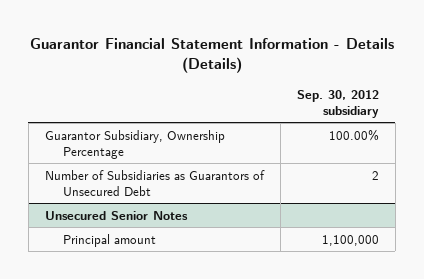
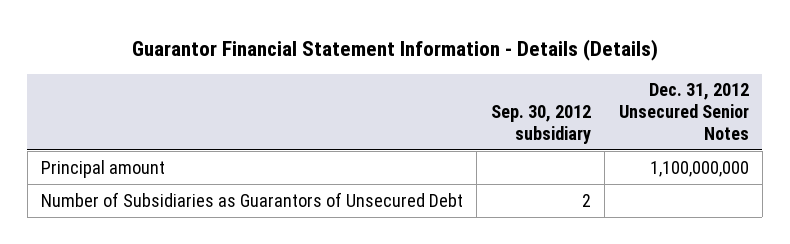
none -> [618,83,749,140] Dec. 31, 2012 Unsecured Senior Notes
[44,129,225,159] Guarantor Subsidiary, Ownership Percentage -> none
none -> [41,159,166,178] Principal amount
[44,210,188,220] Unsecured Senior Notes -> none
[63,233,157,247] Principal amount -> none

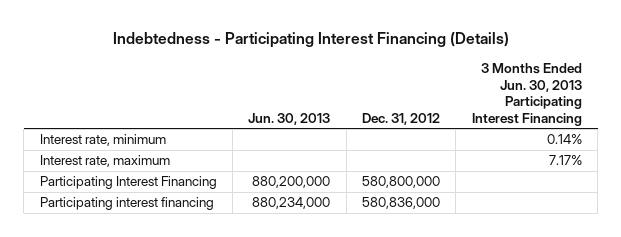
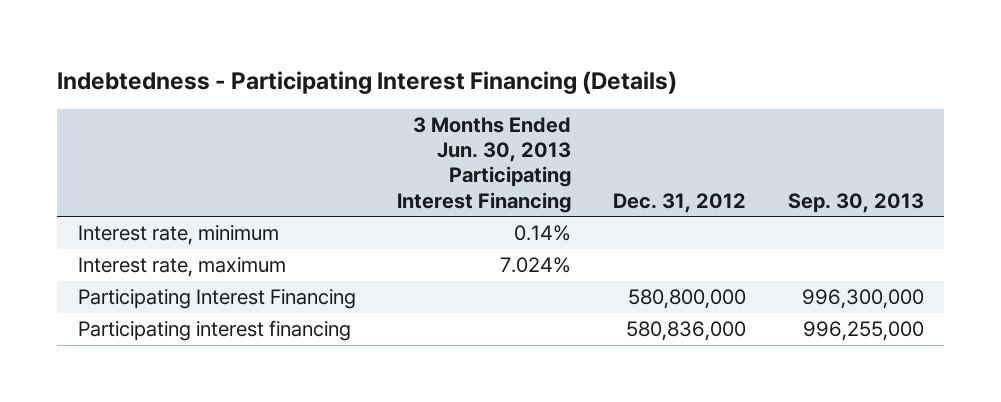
[248,112,331,125] Jun. 30, 2013 -> none
none -> [787,192,924,213] Sep. 30, 2013
[548,155,582,166] 7.17% -> [500,257,572,274] 7.024%

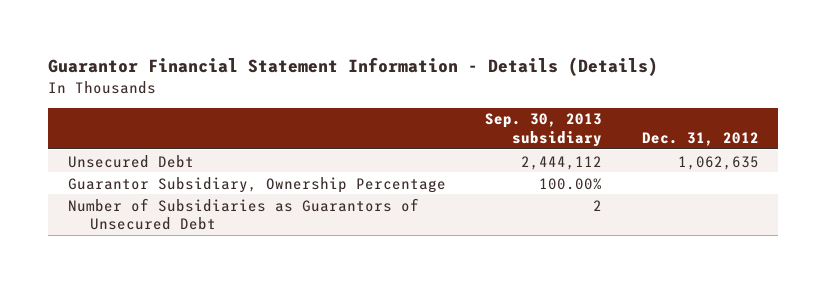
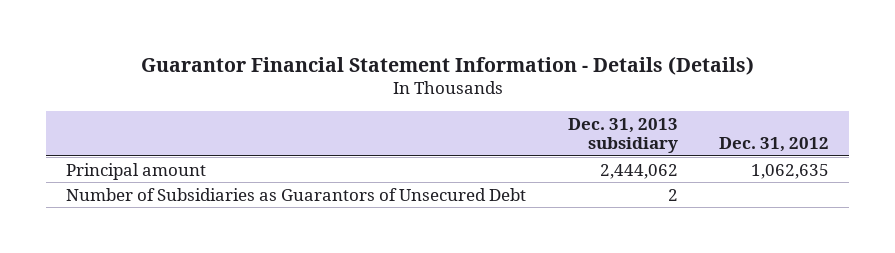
[485,113,603,147] Sep. 30, 2013 subsidiary -> none
none -> [567,117,678,154] Dec. 31, 2013 subsidiary
[68,176,447,193] Guarantor Subsidiary, Ownership Percentage -> none
[68,154,195,168] Unsecured Debt -> [66,162,207,180] Principal amount

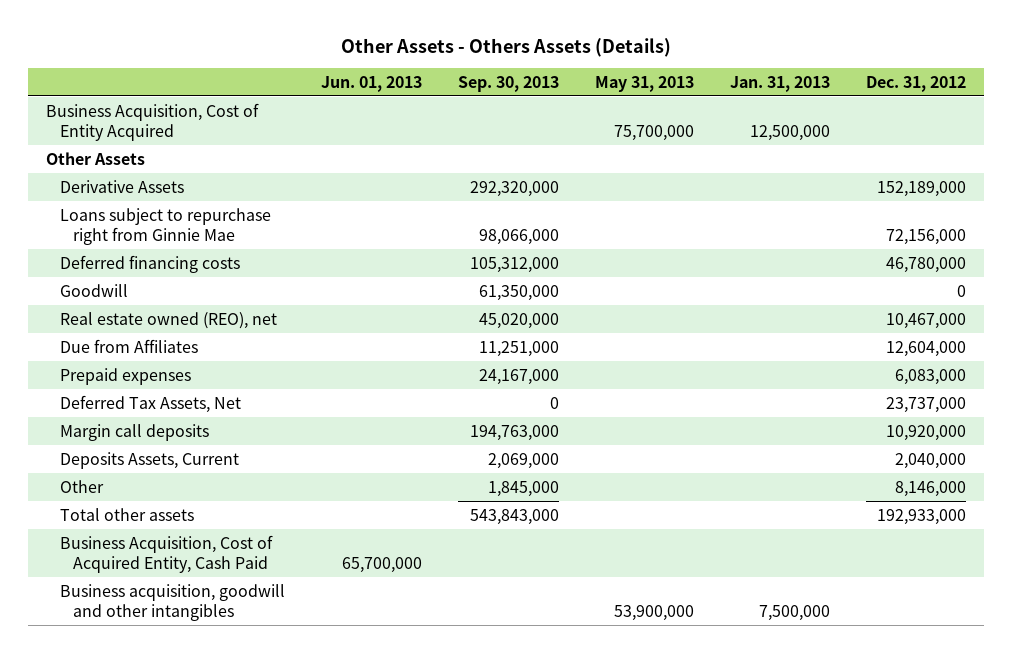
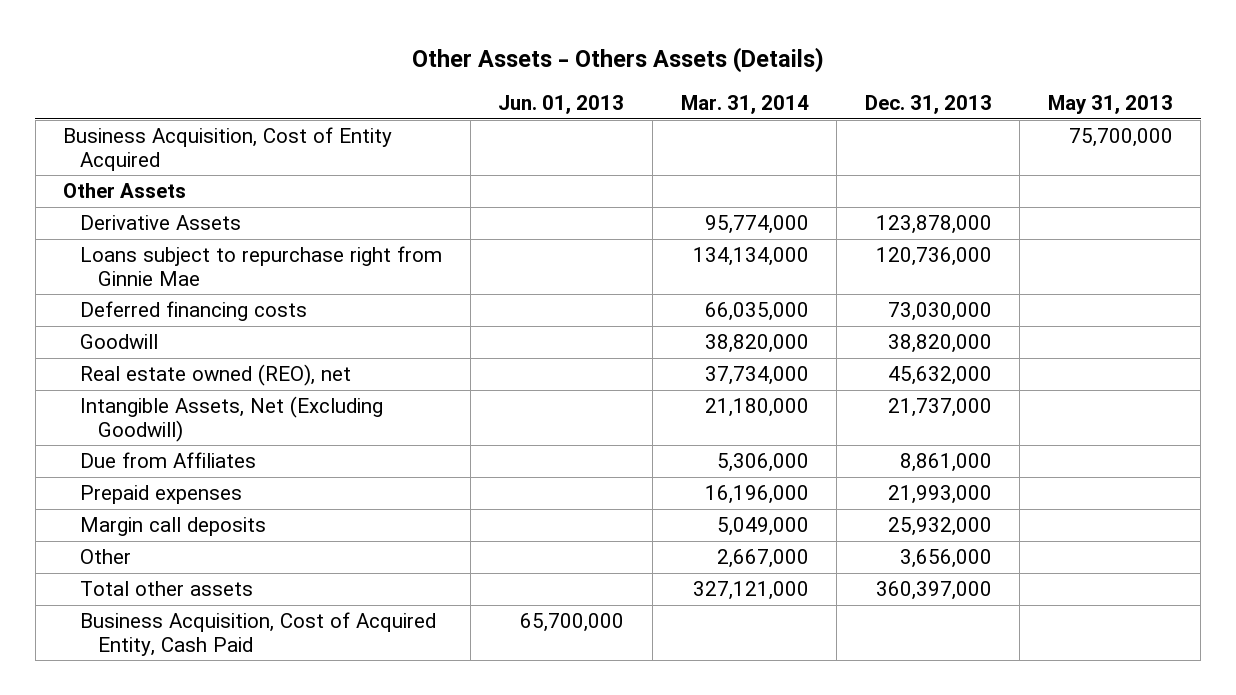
[457,75,559,92] Sep. 30, 2013 -> none
[729,75,830,92] Jan. 31, 2013 -> none
[865,75,966,92] Dec. 31, 2012 -> none
none -> [680,95,809,115] Mar. 31, 2014
none -> [864,95,992,115] Dec. 31, 2013
none -> [80,396,384,442] Intangible Assets, Net (Excluding Goodwill)
[59,394,241,413] Deferred Tax Assets, Net -> none
[59,451,239,469] Deposits Assets, Current -> none
[59,583,285,621] Business acquisition, goodwill and other intangibles -> none

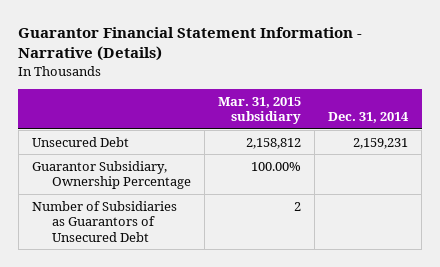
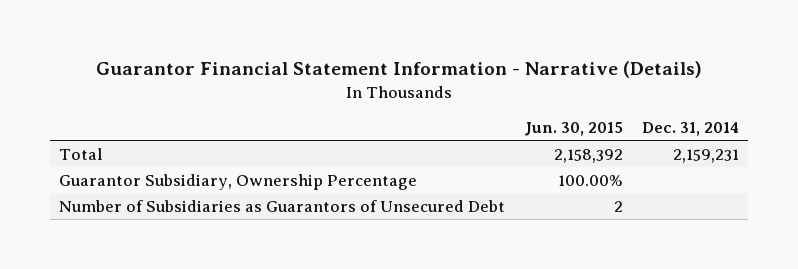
[218,96,302,125] Mar. 31, 2015 subsidiary -> none
none -> [523,121,623,136] Jun. 30, 2015
[31,136,129,147] Unsecured Debt -> [59,147,103,160] Total

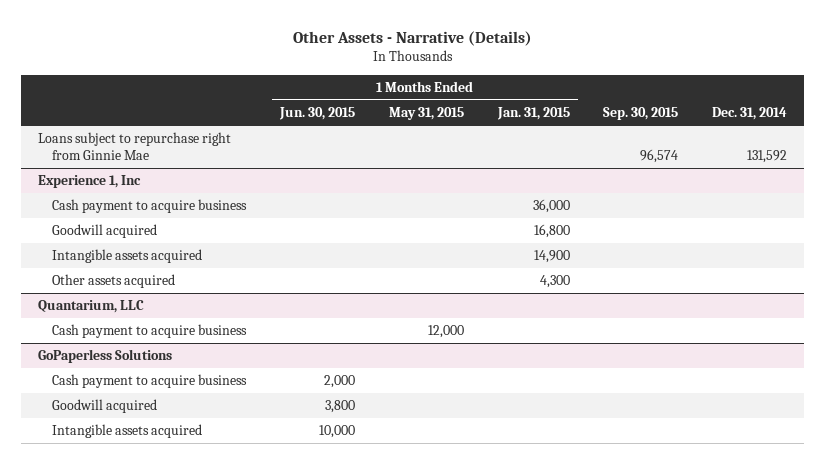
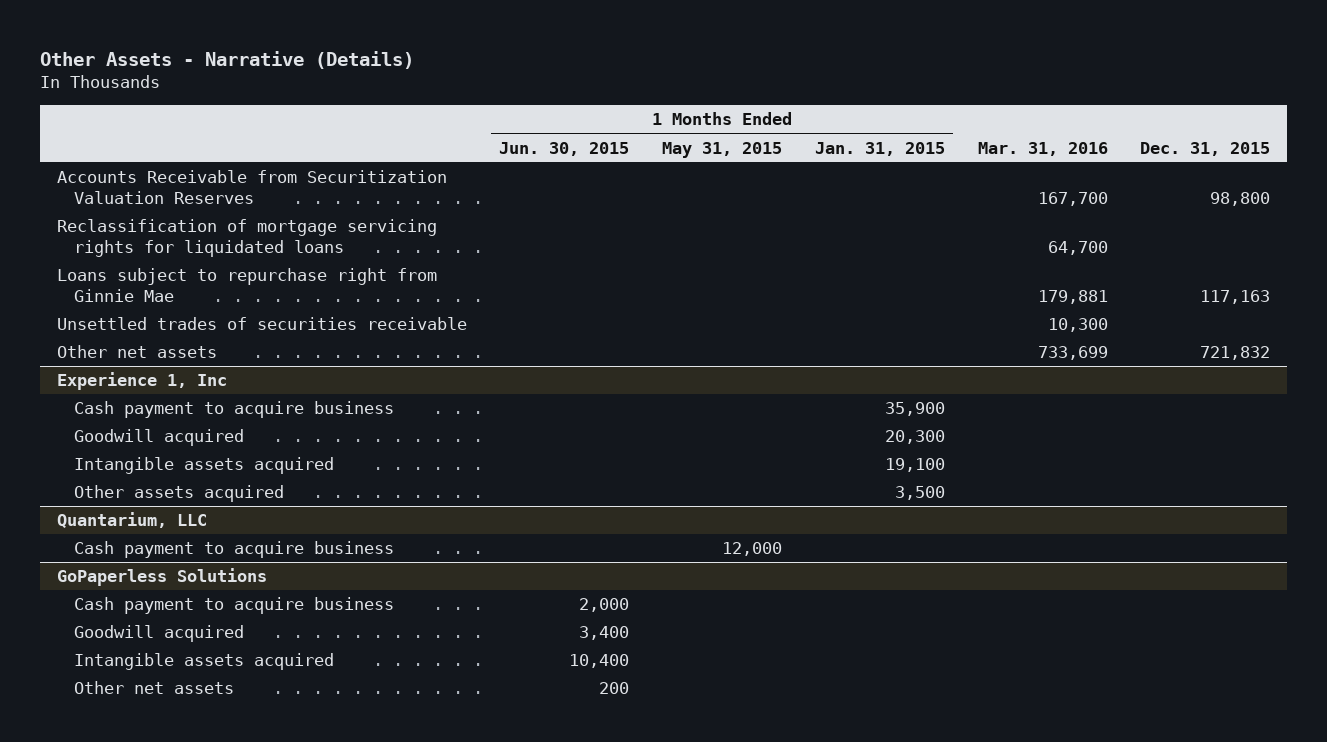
[603,107,679,121] Sep. 30, 2015 -> none
[712,107,788,121] Dec. 31, 2014 -> none
none -> [977,141,1108,156] Mar. 31, 2016
none -> [1140,141,1271,156] Dec. 31, 2015
none -> [56,170,447,204] Accounts Receivable from Securitization Valuation Reserves
none -> [56,219,437,257] Reclassification of mortgage servicing rights for liquidated loans
none -> [56,317,467,331] Unsettled trades of securities receivable
none -> [56,345,217,359] Other net assets
[532,199,570,214] 36,000 -> [884,402,945,417] 35,900
[533,224,570,239] 16,800 -> [884,430,945,445] 20,300
[533,250,570,264] 14,900 -> [884,458,945,473] 19,100
[539,275,570,289] 4,300 -> [894,486,945,501] 3,500
[325,400,356,414] 3,800 -> [579,626,630,641] 3,400
[319,425,356,439] 10,000 -> [569,654,630,669] 10,400
none -> [73,681,234,695] Other net assets

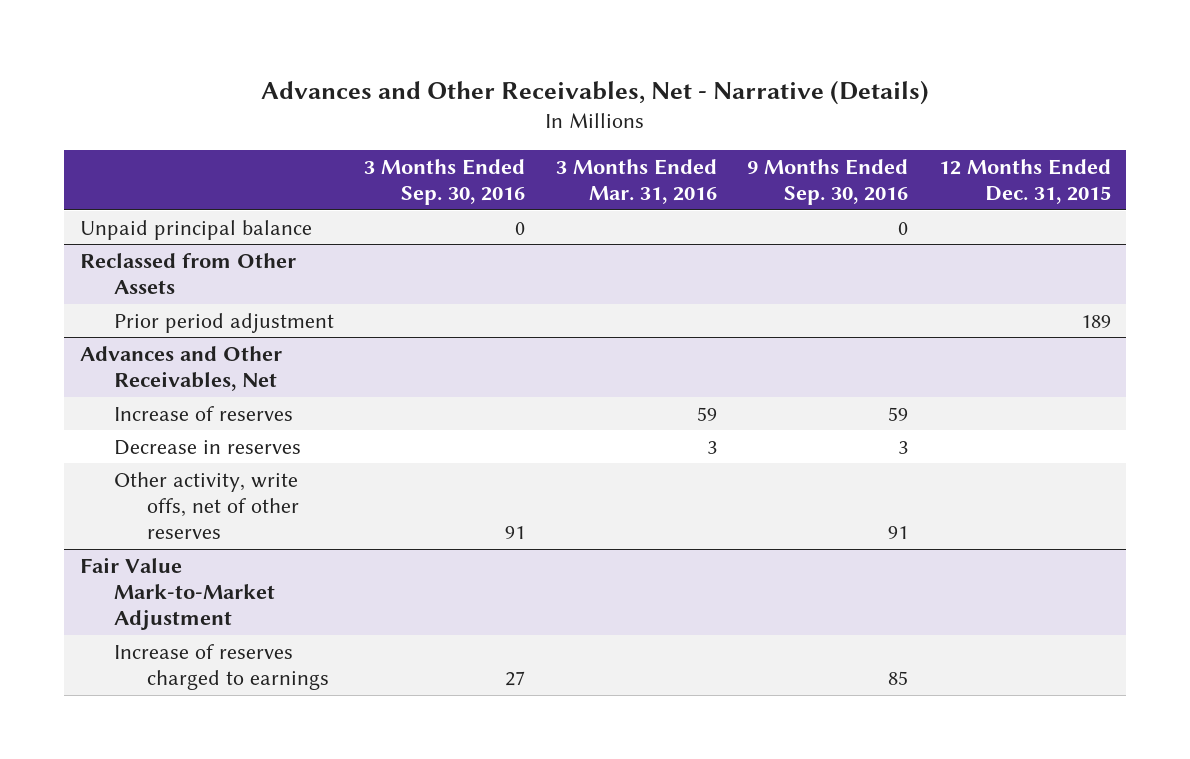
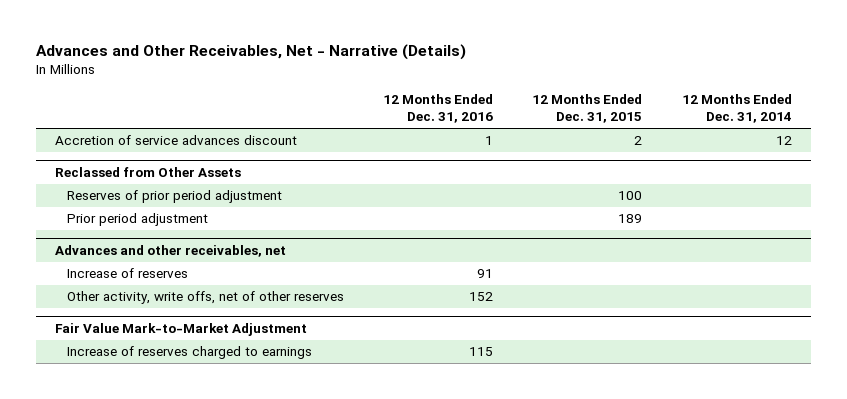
[364,159,526,206] 3 Months Ended Sep. 30, 2016 -> none
[555,159,717,205] 3 Months Ended Mar. 31, 2016 -> none
[747,159,909,206] 9 Months Ended Sep. 30, 2016 -> none
none -> [383,94,494,124] 12 Months Ended Dec. 31, 2016
none -> [681,94,792,124] 12 Months Ended Dec. 31, 2014
[79,219,312,240] Unpaid principal balance -> none
none -> [55,135,298,146] Accretion of service advances discount
none -> [67,190,283,204] Reserves of prior period adjustment
[79,345,282,392] Advances and Other Receivables, Net -> [55,244,287,257] Advances and other receivables, net
[113,439,301,455] Decrease in reserves -> none

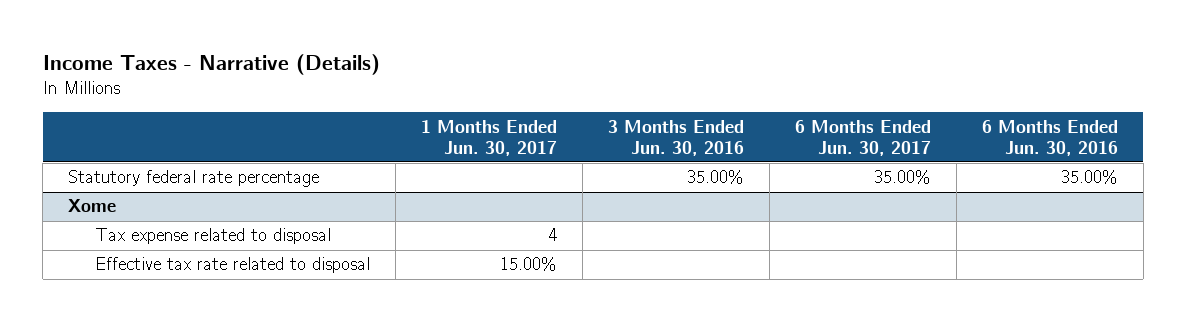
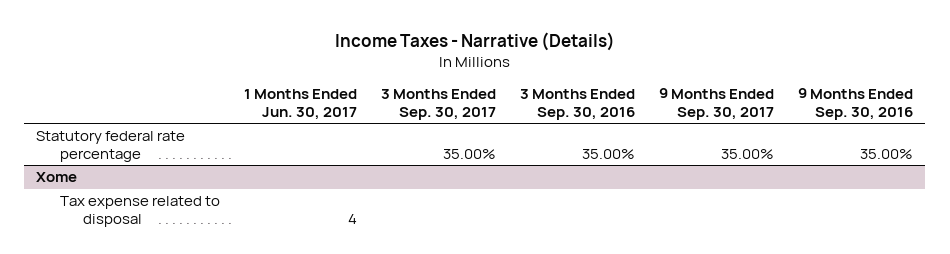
[607,119,744,156] 3 Months Ended Jun. 30, 2016 -> none
[794,119,931,156] 6 Months Ended Jun. 30, 2017 -> none
[981,119,1118,156] 6 Months Ended Jun. 30, 2016 -> none
none -> [380,89,496,121] 3 Months Ended Sep. 30, 2017
none -> [519,89,635,121] 3 Months Ended Sep. 30, 2016
none -> [659,88,775,121] 9 Months Ended Sep. 30, 2017
none -> [798,88,914,121] 9 Months Ended Sep. 30, 2016
[95,257,371,274] Effective tax rate related to disposal -> none

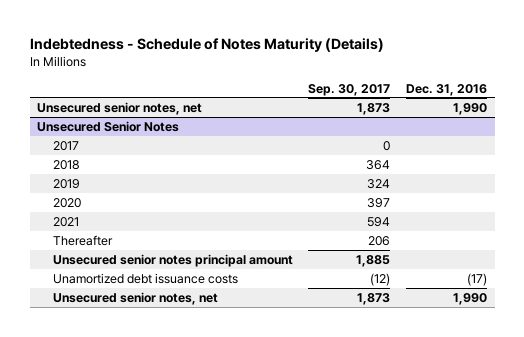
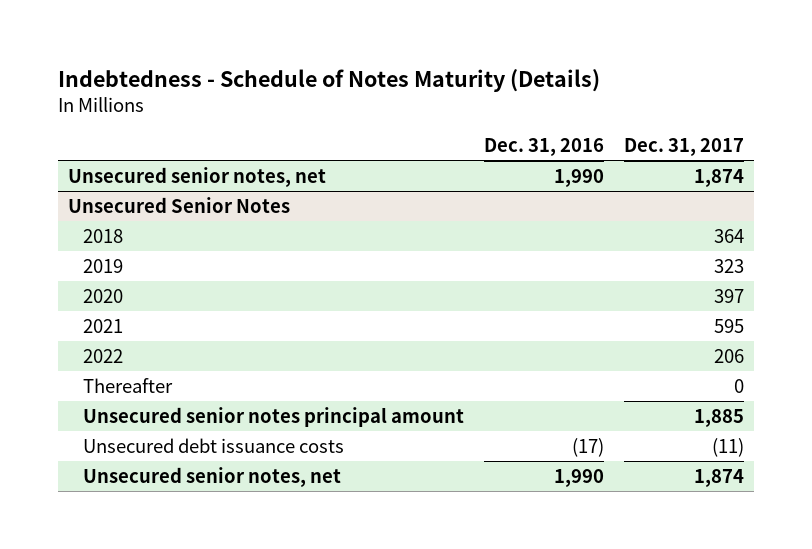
[308,83,391,96] Sep. 30, 2017 -> none
none -> [623,137,744,156] Dec. 31, 2017
[52,140,79,151] 2017 -> none
none -> [82,348,123,363] 2022
[52,272,238,284] Unamortized debt issuance costs -> [82,437,344,453] Unsecured debt issuance costs

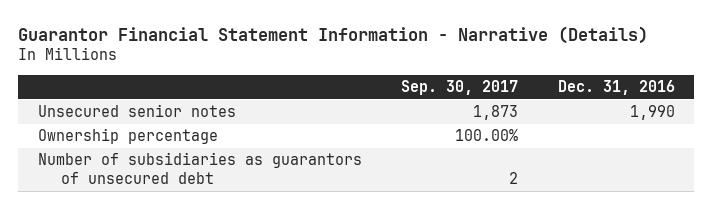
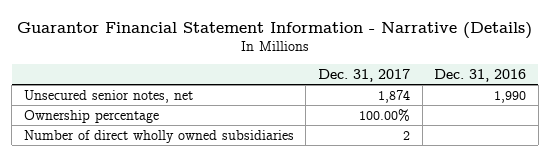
[401,80,519,96] Sep. 30, 2017 -> none
none -> [317,68,410,82] Dec. 31, 2017
[37,104,236,118] Unsecured senior notes -> [23,89,193,103] Unsecured senior notes, net
[37,152,362,184] Number of subsidiaries as guarantors of unsecured debt -> [23,129,294,143] Number of direct wholly owned subsidiaries

